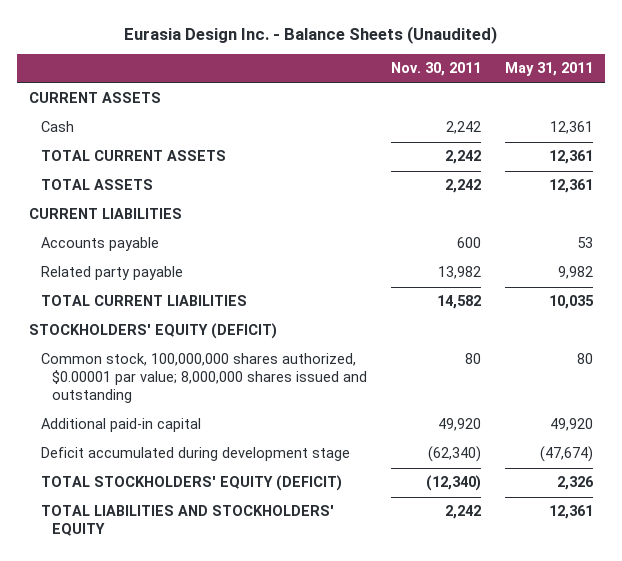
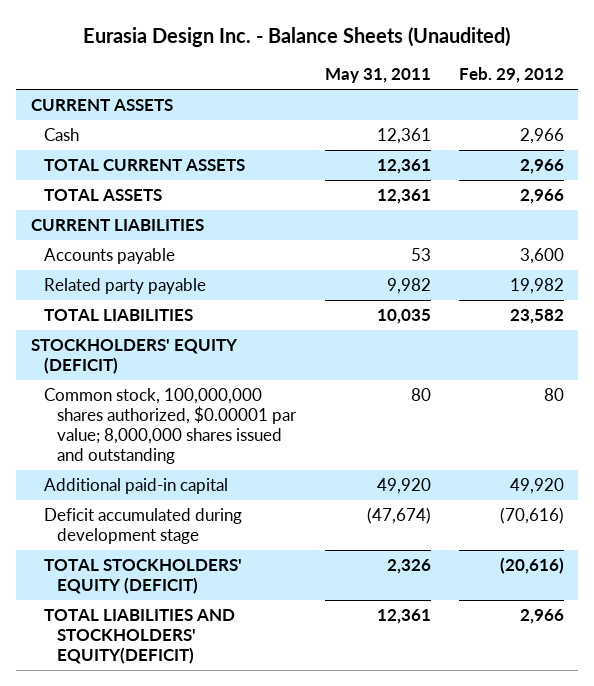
[391,62,482,77] Nov. 30, 2011 -> none
none -> [458,67,564,84] Feb. 29, 2012
[40,295,247,307] TOTAL CURRENT LIABILITIES -> [43,308,193,321] TOTAL LIABILITIES
[40,505,334,537] TOTAL LIABILITIES AND STOCKHOLDERS' EQUITY -> [43,608,235,664] TOTAL LIABILITIES AND STOCKHOLDERS' EQUITY(DEFICIT)

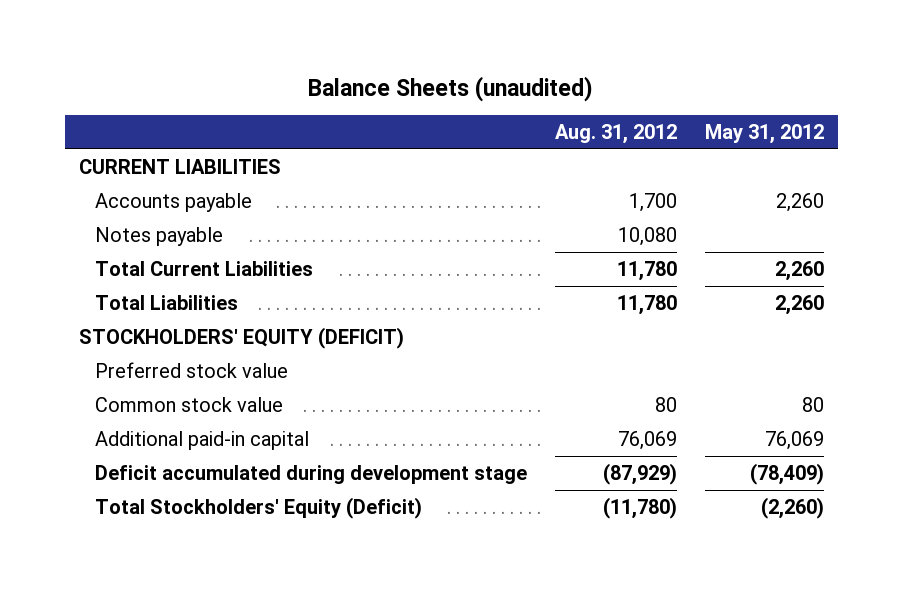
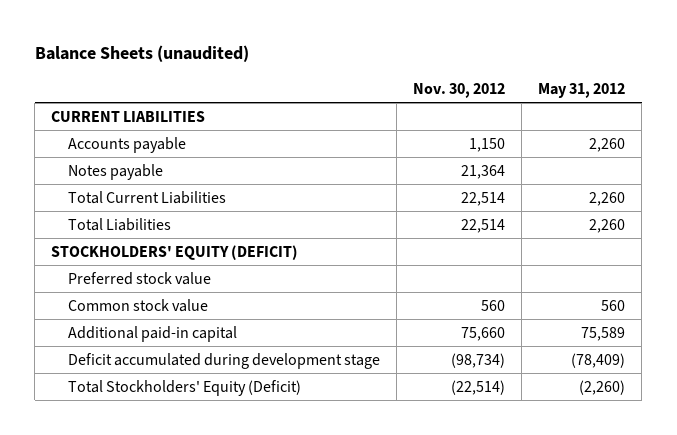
[555,124,678,145] Aug. 31, 2012 -> none
none -> [413,82,506,98] Nov. 30, 2012
[802,396,825,412] 80 -> [601,299,626,311] 560
[765,430,825,450] 76,069 -> [581,326,626,341] 75,589

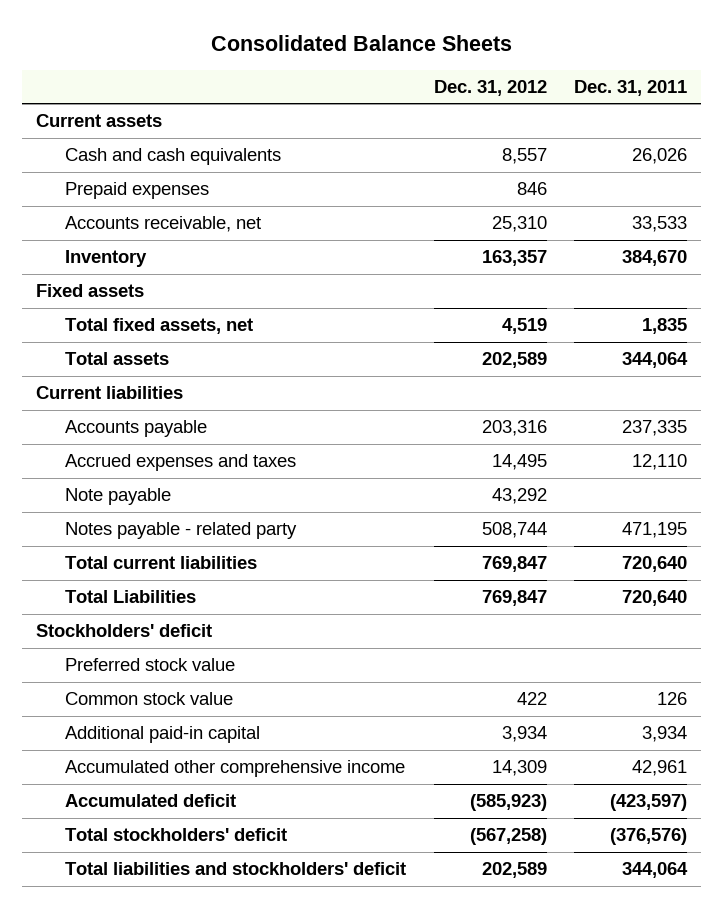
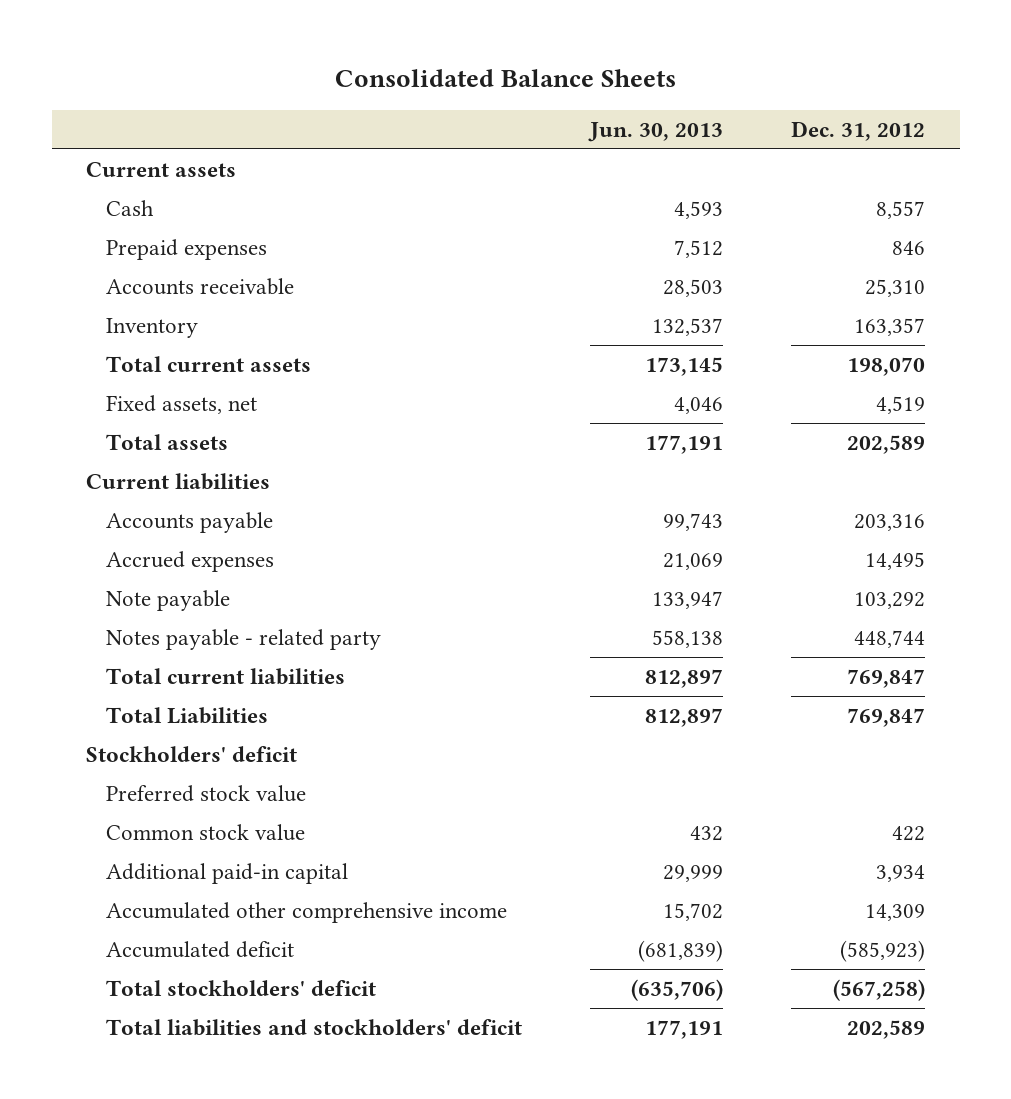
[574,79,688,96] Dec. 31, 2011 -> none
none -> [588,121,724,142] Jun. 30, 2013
[65,148,282,166] Cash and cash equivalents -> [106,199,155,216] Cash
[65,216,262,233] Accounts receivable, net -> [106,277,295,295] Accounts receivable
[36,284,145,298] Fixed assets -> none
none -> [106,355,312,372] Total current assets
[65,318,254,335] Total fixed assets, net -> [106,394,258,414] Fixed assets, net
[65,454,297,472] Accrued expenses and taxes -> [106,550,275,572] Accrued expenses
[491,488,547,505] 43,292 -> [854,591,926,609] 103,292
[481,522,547,539] 508,744 -> [854,629,926,648] 448,744

